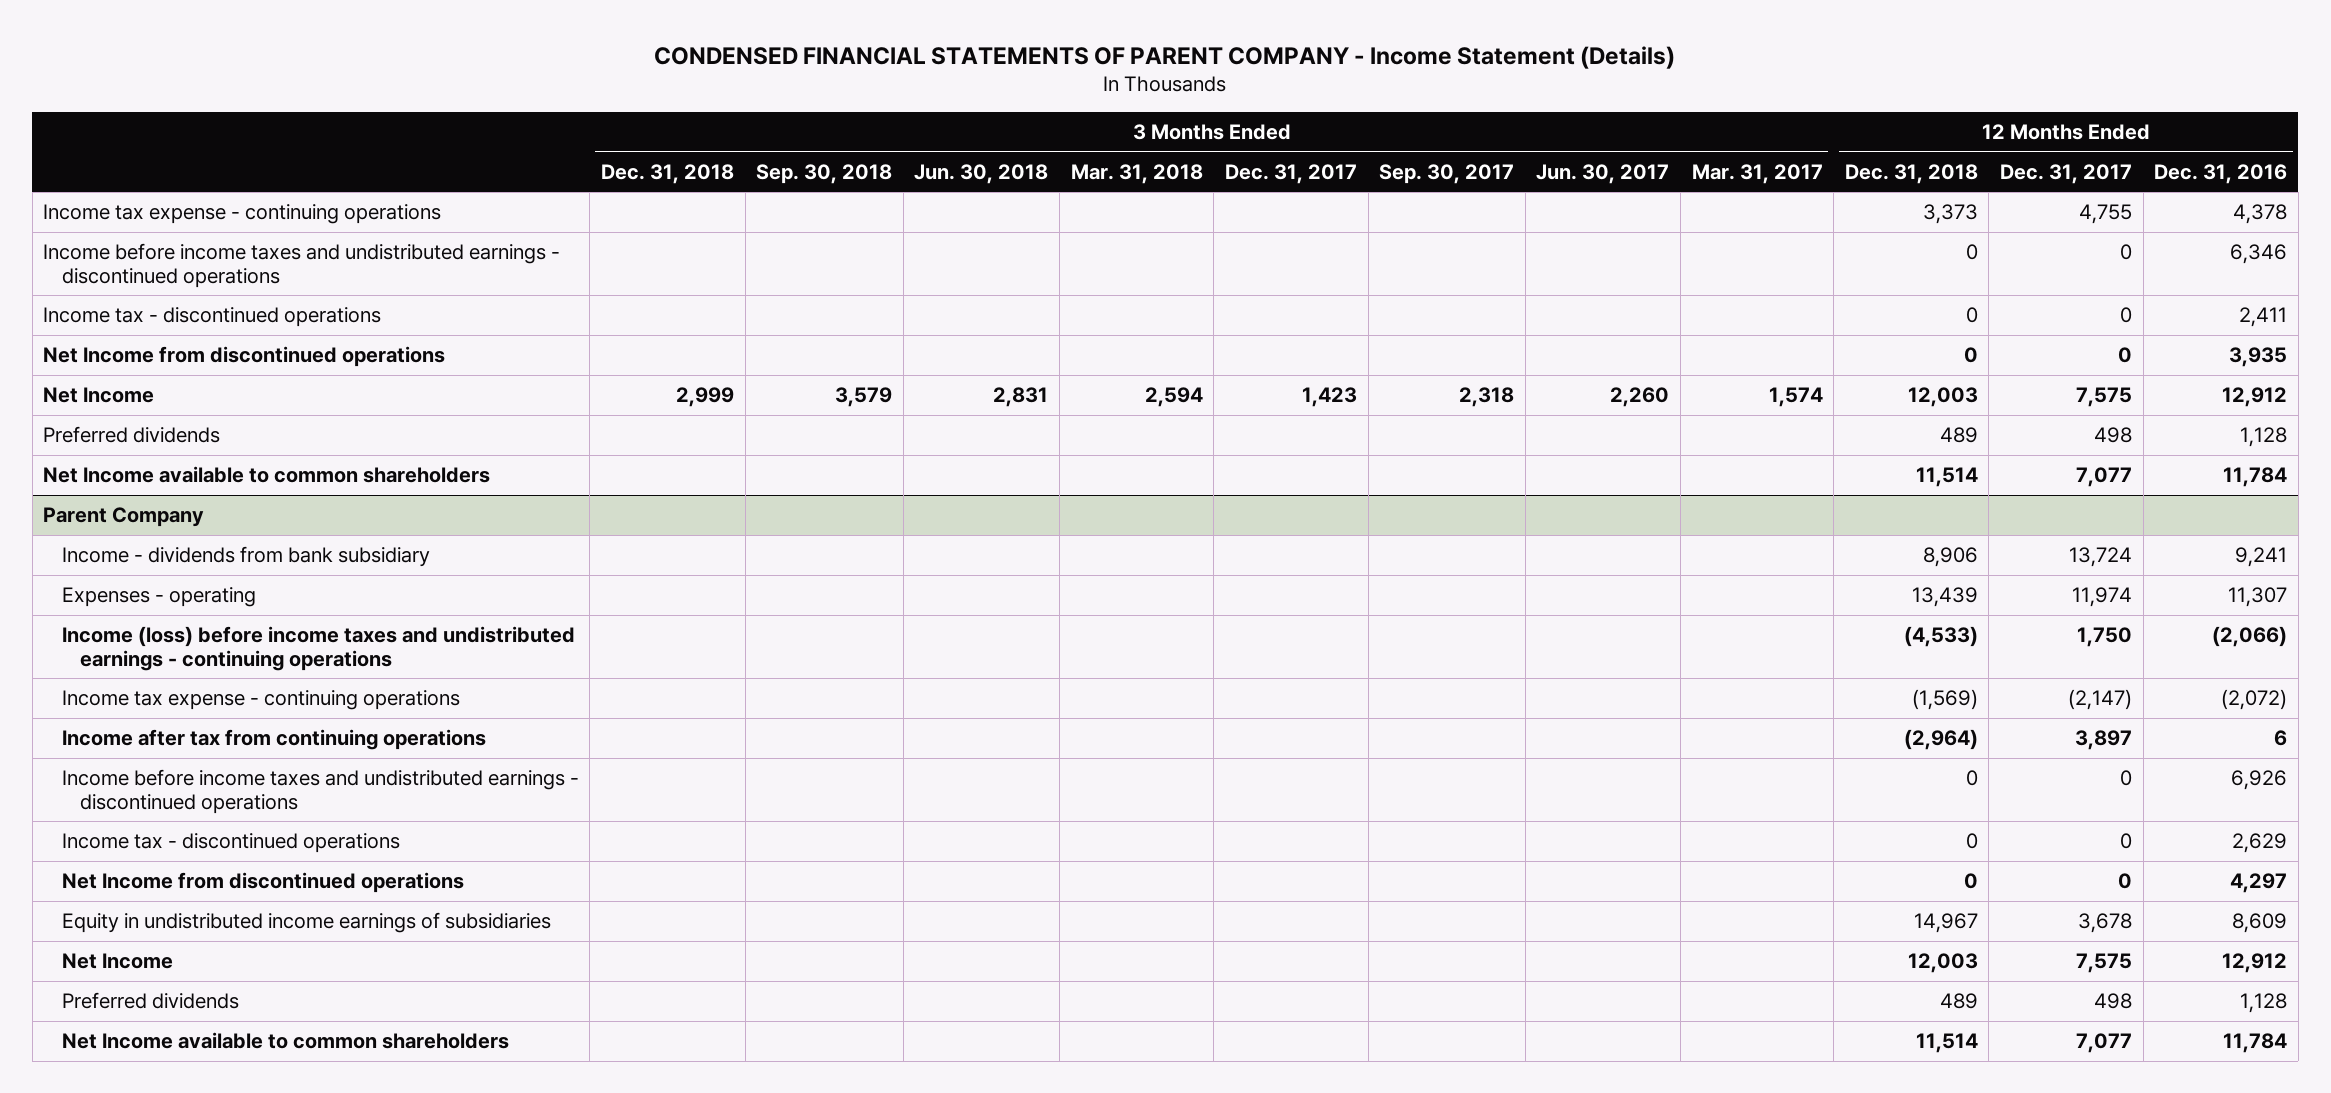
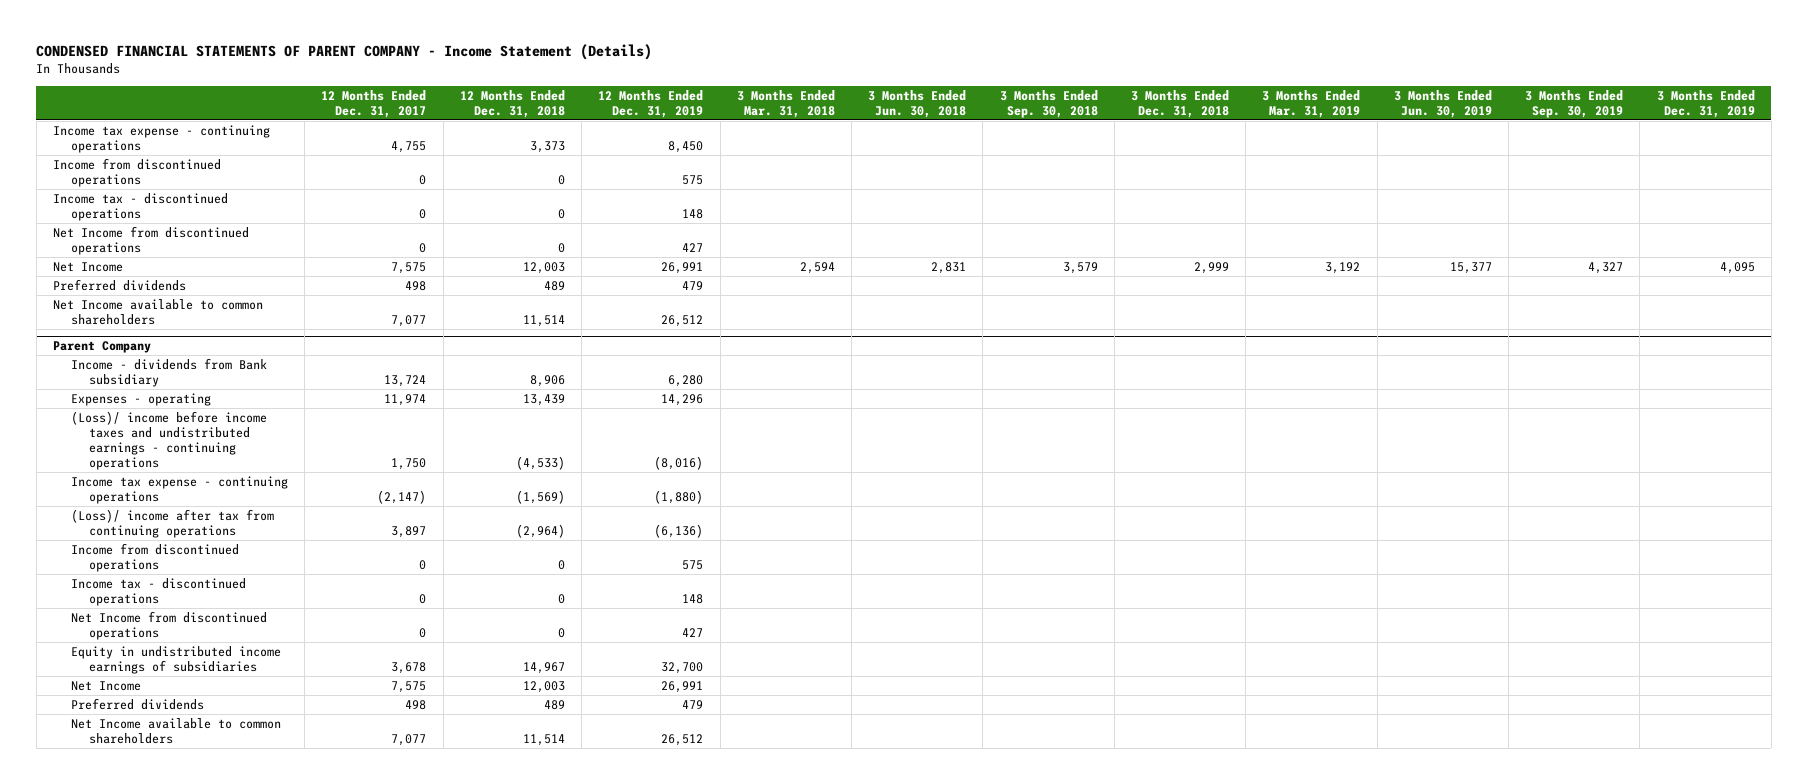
[1224,163,1357,184] Dec. 31, 2017 -> none
[1379,163,1515,184] Sep. 30, 2017 -> none
[1536,163,1670,184] Jun. 30, 2017 -> none
[1691,163,1823,184] Mar. 31, 2017 -> none
[2154,163,2288,184] Dec. 31, 2016 -> none
none -> [598,89,704,118] 12 Months Ended Dec. 31, 2019
none -> [1262,89,1361,118] 3 Months Ended Mar. 31, 2019
none -> [1393,89,1492,118] 3 Months Ended Jun. 30, 2019
none -> [1525,89,1624,118] 3 Months Ended Sep. 30, 2019
none -> [1656,89,1755,118] 3 Months Ended Dec. 31, 2019
[43,243,561,288] Income before income taxes and undistributed earnings - discontinued operations -> [53,157,222,187] Income from discontinued operations
[61,546,430,568] Income - dividends from bank subsidiary -> [71,357,268,387] Income - dividends from Bank subsidiary
[61,626,575,671] Income (loss) before income taxes and undistributed earnings - continuing operations -> [71,410,268,470] (Loss)/ income before income taxes and undistributed earnings - continuing operations
[61,729,486,751] Income after tax from continuing operations -> [71,508,275,538] (Loss)/ income after tax from continuing operations
[61,769,579,814] Income before income taxes and undistributed earnings - discontinued operations -> [71,542,240,572] Income from discontinued operations

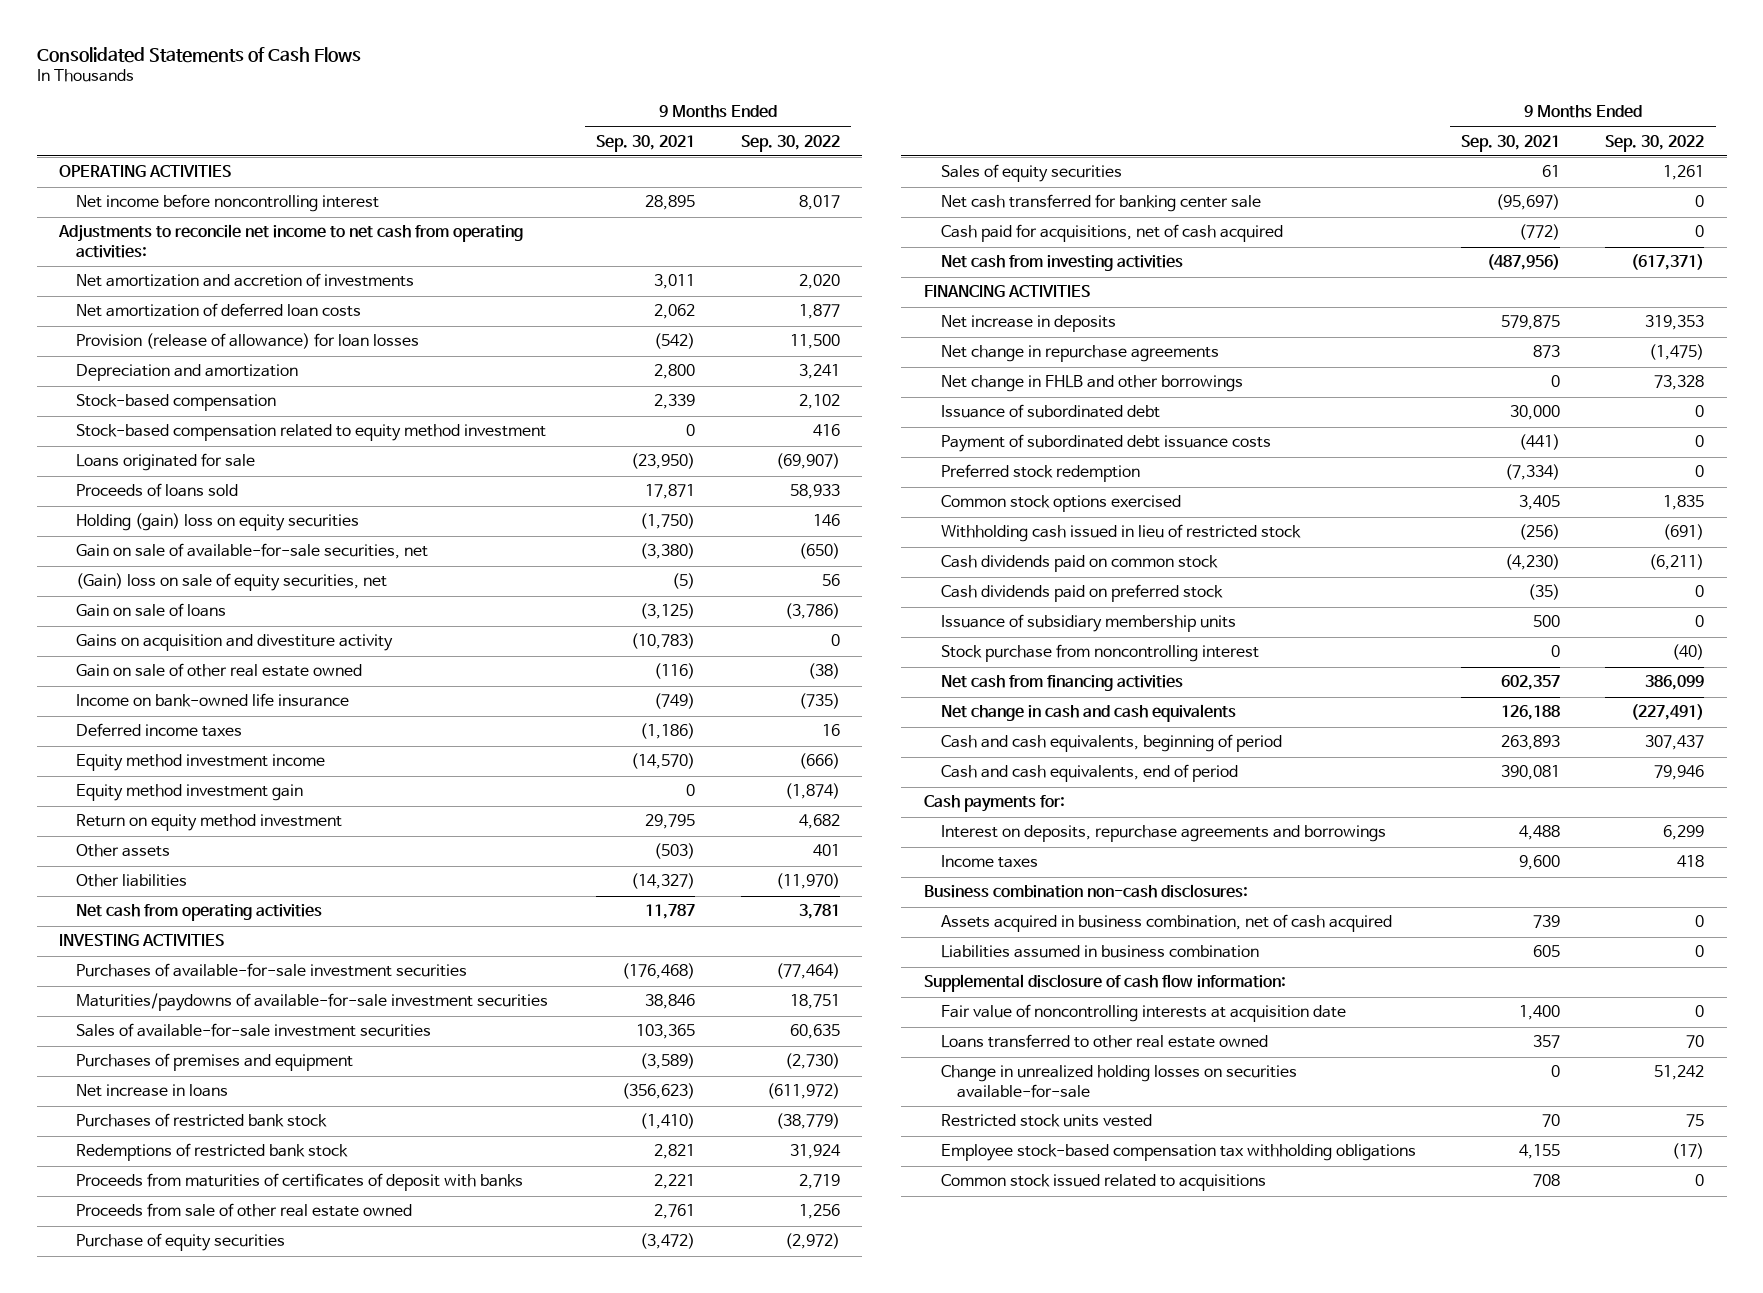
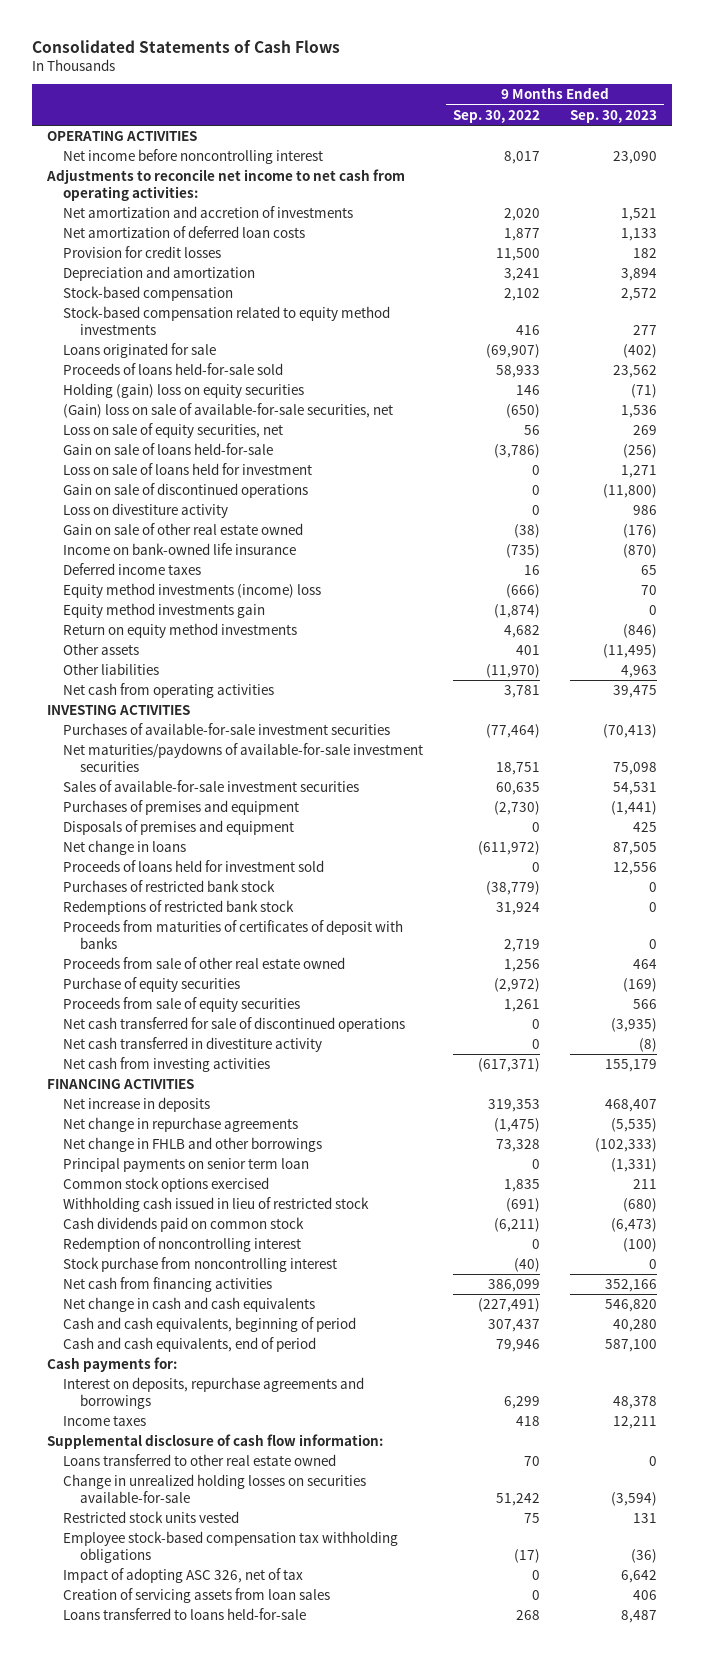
[596,134,696,152] Sep. 30, 2021 -> none
none -> [569,109,657,123] Sep. 30, 2023
[76,333,420,350] Provision (release of allowance) for loan losses -> [63,246,222,259] Provision for credit losses
[76,424,547,442] Stock-based compensation related to equity method investment -> [63,306,391,335] Stock-based compensation related to equity method investments
[76,483,239,498] Proceeds of loans sold -> [63,363,284,376] Proceeds of loans held-for-sale sold
[76,543,429,560] Gain on sale of available-for-sale securities, net -> [63,403,394,419] (Gain) loss on sale of available-for-sale securities, net
[76,573,388,592] (Gain) loss on sale of equity securities, net -> [63,423,284,439] Loss on sale of equity securities, net
[76,603,227,618] Gain on sale of loans -> [63,443,274,456] Gain on sale of loans held-for-sale
none -> [63,463,313,476] Loss on sale of loans held for investment
[76,634,394,652] Gains on acquisition and divestiture activity -> [63,483,309,499] Gain on sale of discontinued operations
none -> [63,503,229,519] Loss on divestiture activity
[76,754,326,772] Equity method investment income -> [63,583,322,599] Equity method investments (income) loss
[76,784,304,802] Equity method investment gain -> [63,603,266,619] Equity method investments gain
[76,814,343,832] Return on equity method investment -> [63,623,298,639] Return on equity method investments
[76,993,549,1012] Maturities/paydowns of available-for-sale investment securities -> [63,743,424,772] Net maturities/paydowns of available-for-sale investment securities
none -> [63,820,295,836] Disposals of premises and equipment
[76,1084,229,1098] Net increase in loans -> [63,840,187,856] Net change in loans
none -> [63,860,325,873] Proceeds of loans held for investment sold
[940,224,1283,243] Cash paid for acquisitions, net of cash acquired -> none
[940,164,1122,183] Sales of equity securities -> [63,997,301,1013] Proceeds from sale of equity securities
[940,194,1261,213] Net cash transferred for banking center sale -> [63,1017,406,1033] Net cash transferred for sale of discontinued operations
none -> [63,1037,323,1053] Net cash transferred in divestiture activity
[940,404,1160,419] Issuance of subordinated debt -> none
[940,434,1271,453] Payment of subordinated debt issuance costs -> none
[940,464,1140,483] Preferred stock redemption -> none
none -> [63,1158,310,1173] Principal payments on senior term loan
[940,584,1223,603] Cash dividends paid on preferred stock -> none
[940,614,1236,633] Issuance of subsidiary membership units -> none
none -> [63,1237,302,1253] Redemption of noncontrolling interest
[923,884,1248,899] Business combination non-cash disclosures: -> none
[940,914,1392,933] Assets acquired in business combination, net of cash acquired -> none
[940,945,1259,959] Liabilities assumed in business combination -> none
[940,1004,1346,1023] Fair value of noncontrolling interests at acquisition date -> none
[940,1174,1266,1192] Common stock issued related to acquisitions -> none
none -> [63,1568,304,1584] Impact of adopting ASC 326, net of tax
none -> [63,1588,331,1604] Creation of servicing assets from loan sales
none -> [63,1608,307,1621] Loans transferred to loans held-for-sale

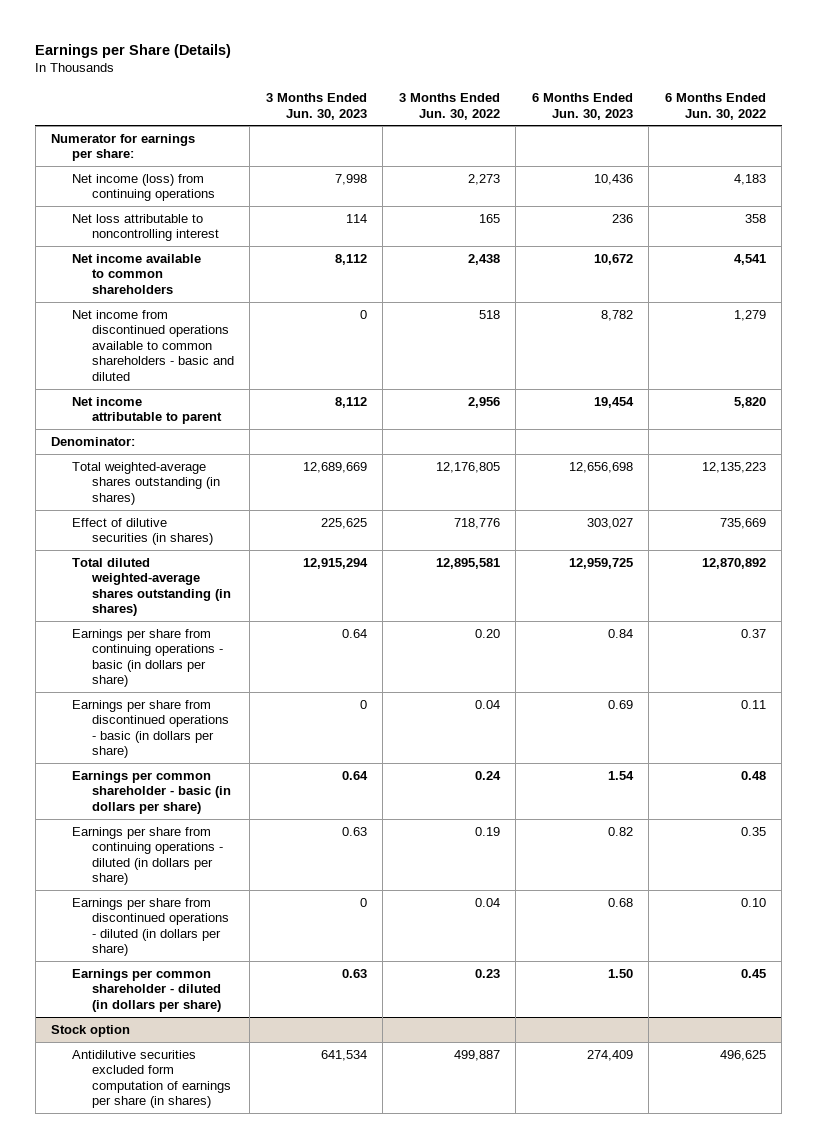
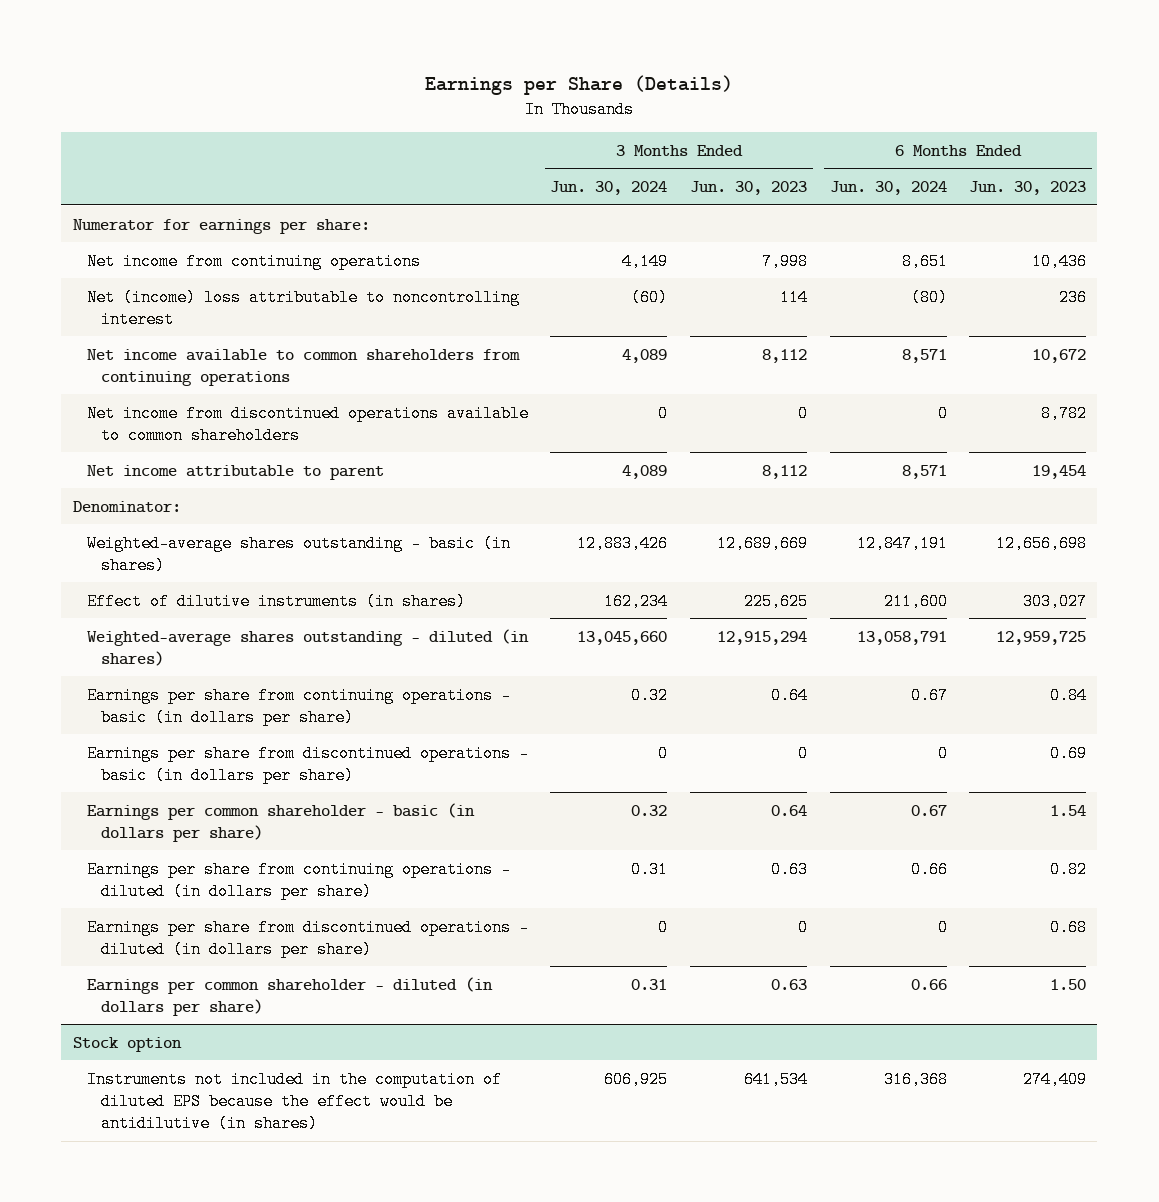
[398,93,500,120] 3 Months Ended Jun. 30, 2022 -> none
[664,93,766,120] 6 Months Ended Jun. 30, 2022 -> none
none -> [550,181,668,196] Jun. 30, 2024
none -> [829,181,947,196] Jun. 30, 2024
[71,173,216,202] Net income (loss) from continuing operations -> [86,252,421,270] Net income from continuing operations
[71,213,220,242] Net loss attributable to noncontrolling interest -> [86,288,520,328] Net (income) loss attributable to noncontrolling interest
[71,253,201,294] Net income available to common shareholders -> [86,348,520,386] Net income available to common shareholders from continuing operations
[71,309,235,381] Net income from discontinued operations available to common shareholders - basic and diluted -> [86,404,529,444] Net income from discontinued operations available to common shareholders
[71,461,221,505] Total weighted-average shares outstanding (in shares) -> [86,534,511,574] Weighted-average shares outstanding - basic (in shares)
[71,517,214,546] Effect of dilutive securities (in shares) -> [86,592,466,610] Effect of dilutive instruments (in shares)
[71,557,232,617] Total diluted weighted-average shares outstanding (in shares) -> [86,628,529,666] Weighted-average shares outstanding - diluted (in shares)
[71,1049,232,1109] Antidilutive securities excluded form computation of earnings per share (in shares) -> [86,1070,502,1133] Instruments not included in the computation of diluted EPS because the effect would be antidilutive (in shares)

